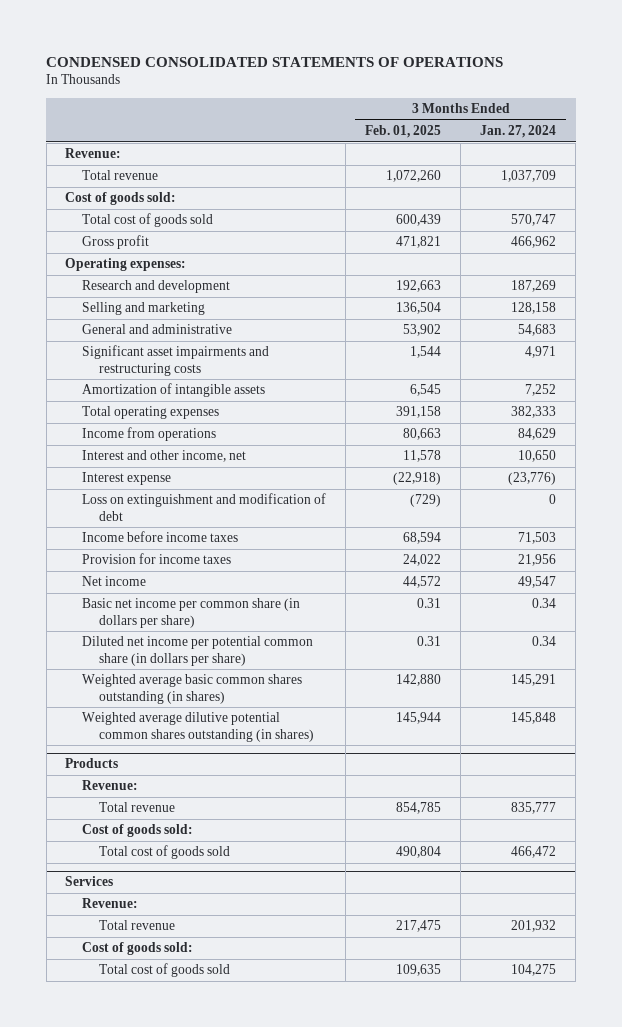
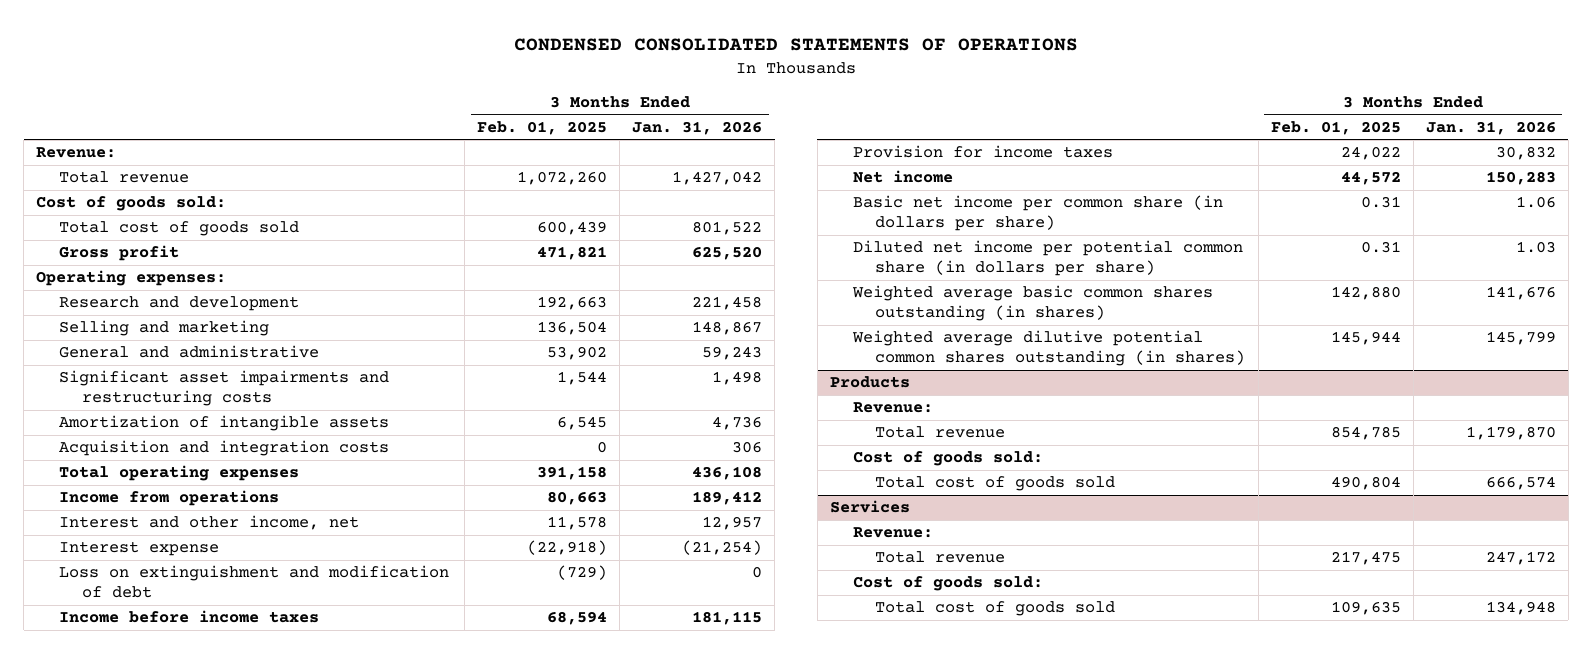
[480,125,557,139] Jan. 27, 2024 -> none
none -> [632,120,763,135] Jan. 31, 2026
none -> [59,440,390,457] Acquisition and integration costs

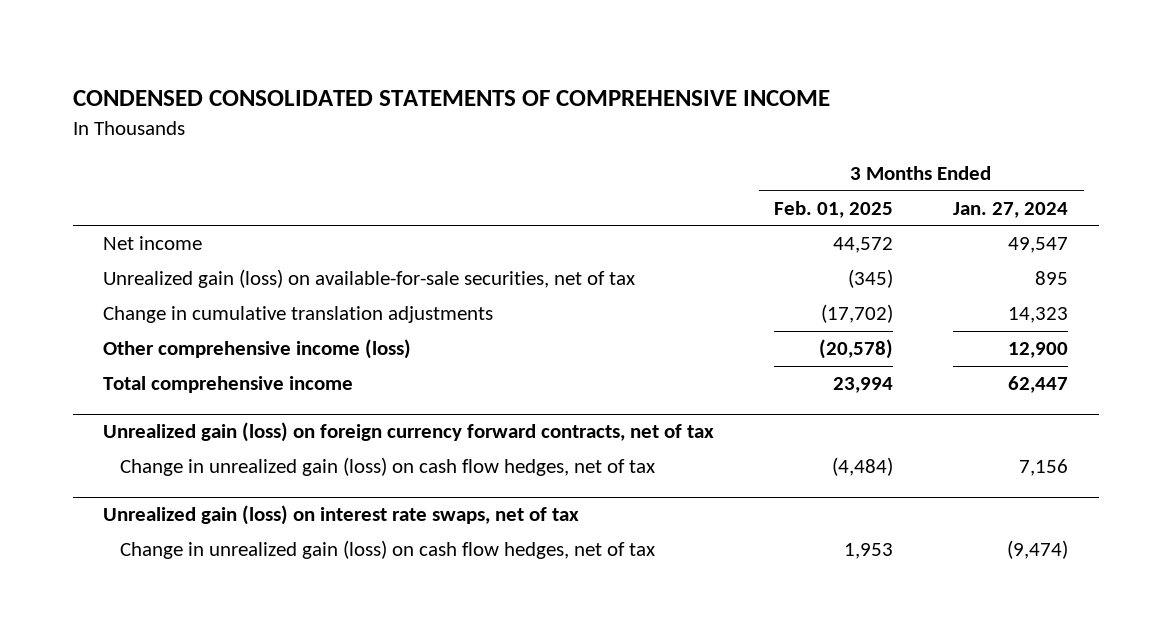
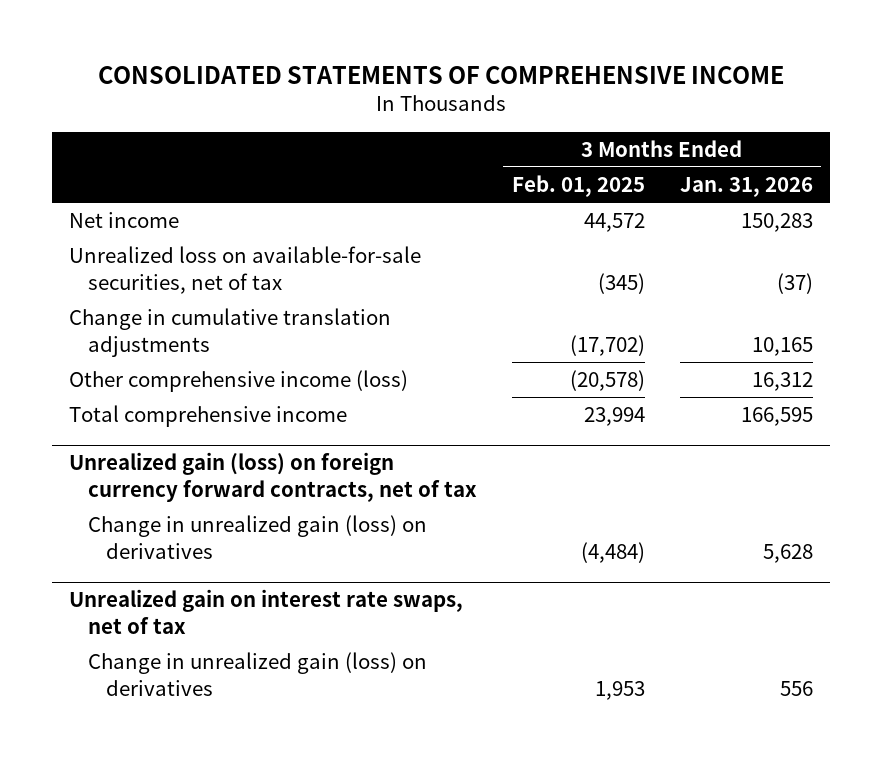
[73,89,831,106] CONDENSED CONSOLIDATED STATEMENTS OF COMPREHENSIVE INCOME -> [98,65,785,84] CONSOLIDATED STATEMENTS OF COMPREHENSIVE INCOME
[953,201,1069,218] Jan. 27, 2024 -> none
none -> [679,176,813,197] Jan. 31, 2026
[103,269,636,289] Unrealized gain (loss) on available-for-sale securities, net of tax -> [69,246,422,294] Unrealized loss on available-for-sale securities, net of tax
[119,457,655,477] Change in unrealized gain (loss) on cash flow hedges, net of tax -> [87,515,427,559] Change in unrealized gain (loss) on derivatives
[103,505,580,526] Unrealized gain (loss) on interest rate swaps, net of tax -> [69,589,464,634] Unrealized gain on interest rate swaps, net of tax
[119,540,655,560] Change in unrealized gain (loss) on cash flow hedges, net of tax -> [87,652,427,696] Change in unrealized gain (loss) on derivatives

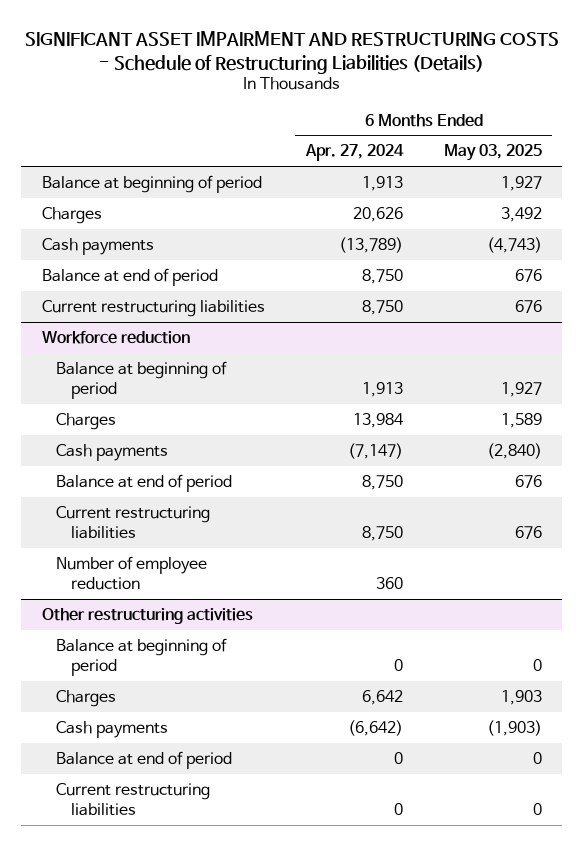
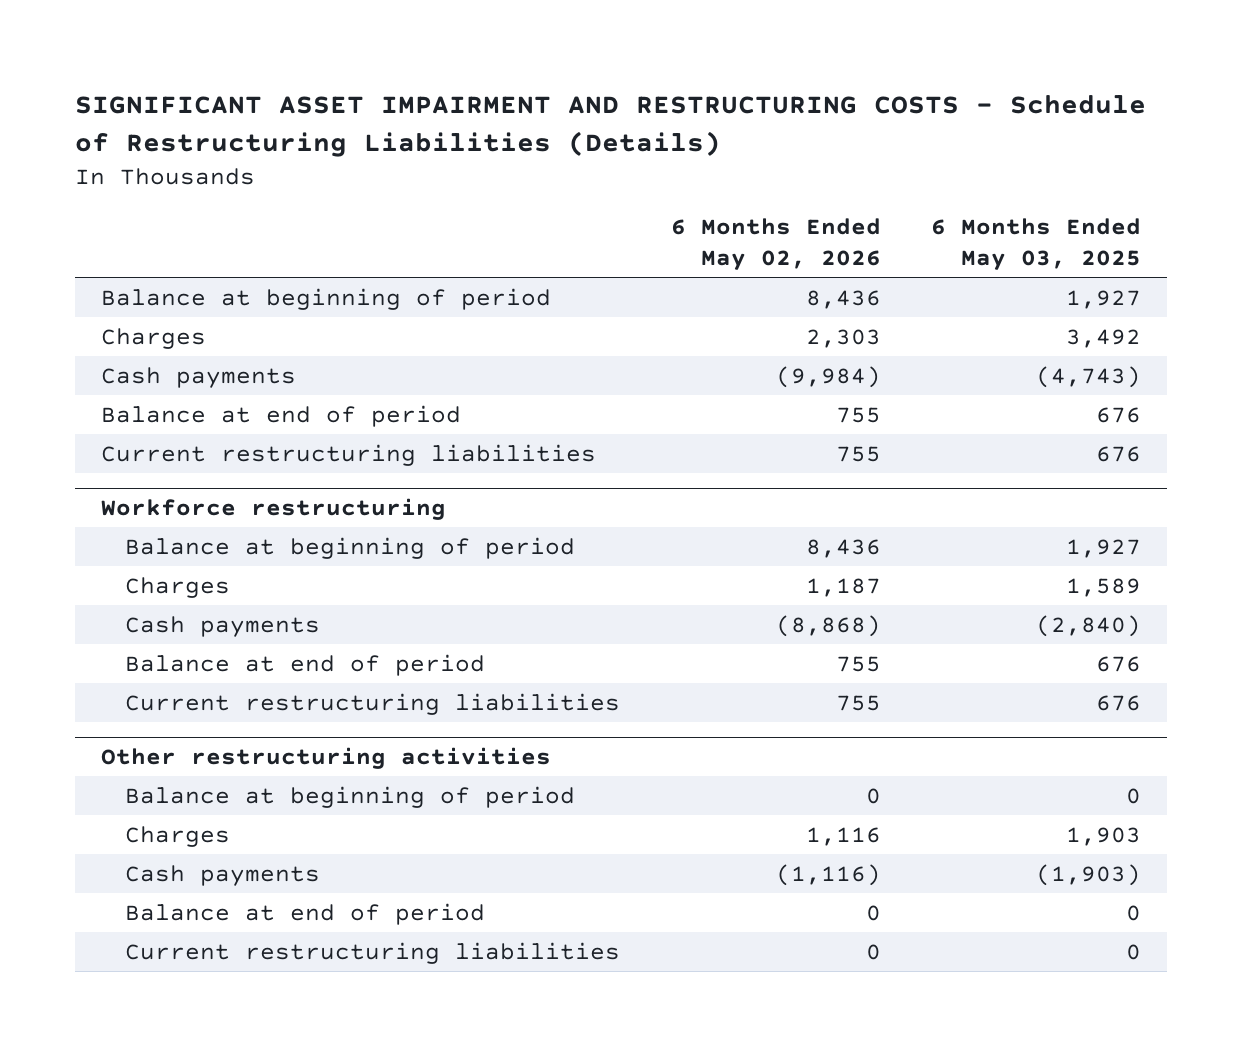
[304,144,404,162] Apr. 27, 2024 -> none
none -> [670,218,881,271] 6 Months Ended May 02, 2026
[41,330,190,344] Workforce reduction -> [100,497,446,520] Workforce restructuring
[56,555,208,590] Number of employee reduction -> none

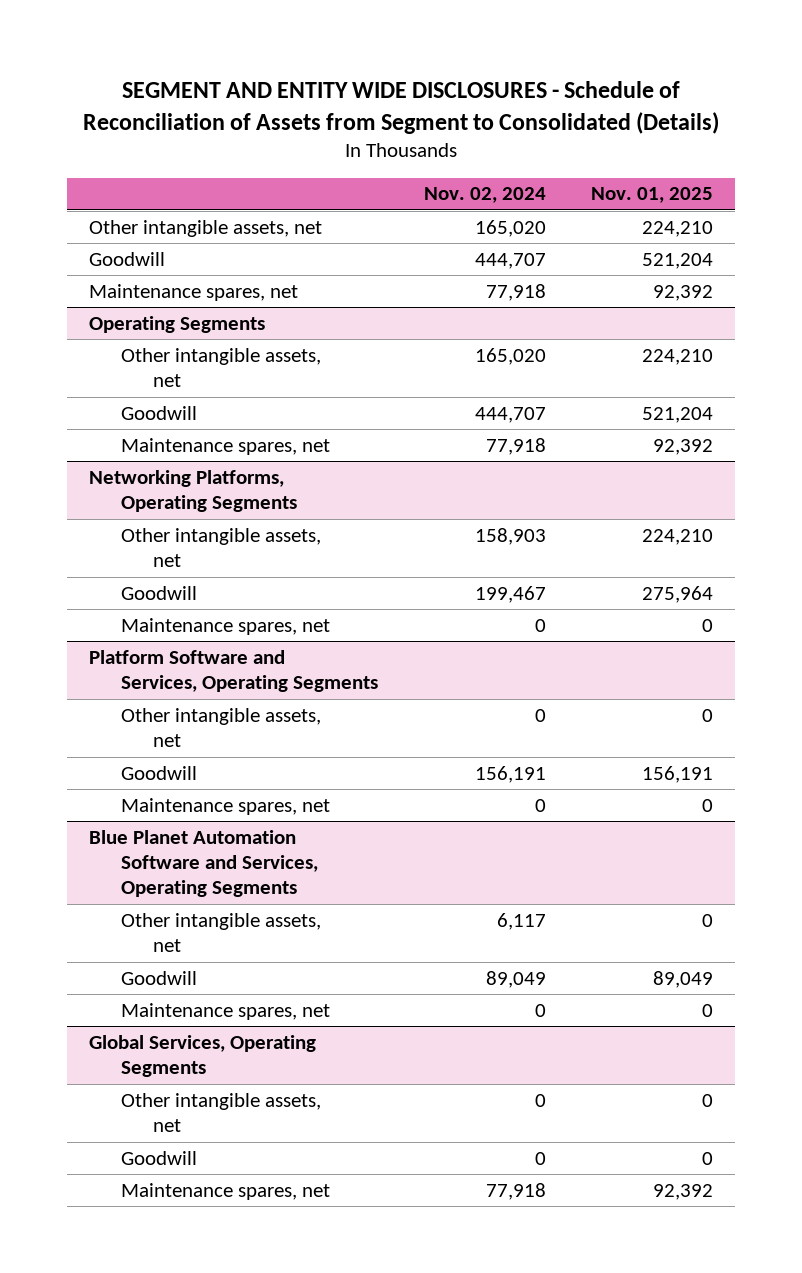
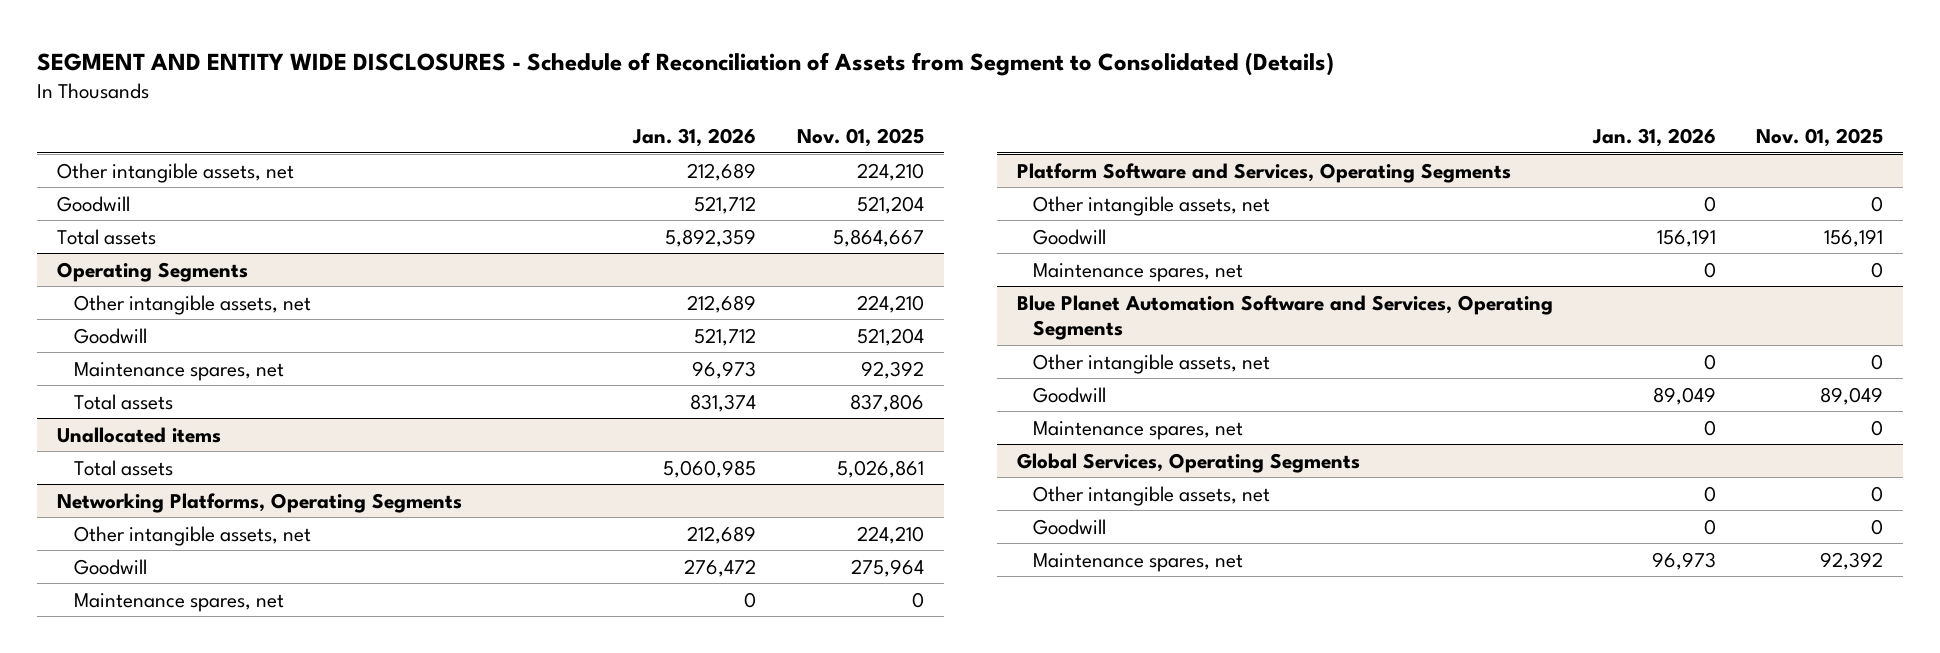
[423,187,546,204] Nov. 02, 2024 -> none
none -> [632,128,757,148] Jan. 31, 2026
[89,283,299,301] Maintenance spares, net -> none
none -> [57,228,157,245] Total assets
none -> [73,393,173,410] Total assets
none -> [57,426,222,443] Unallocated items
none -> [73,459,173,476] Total assets

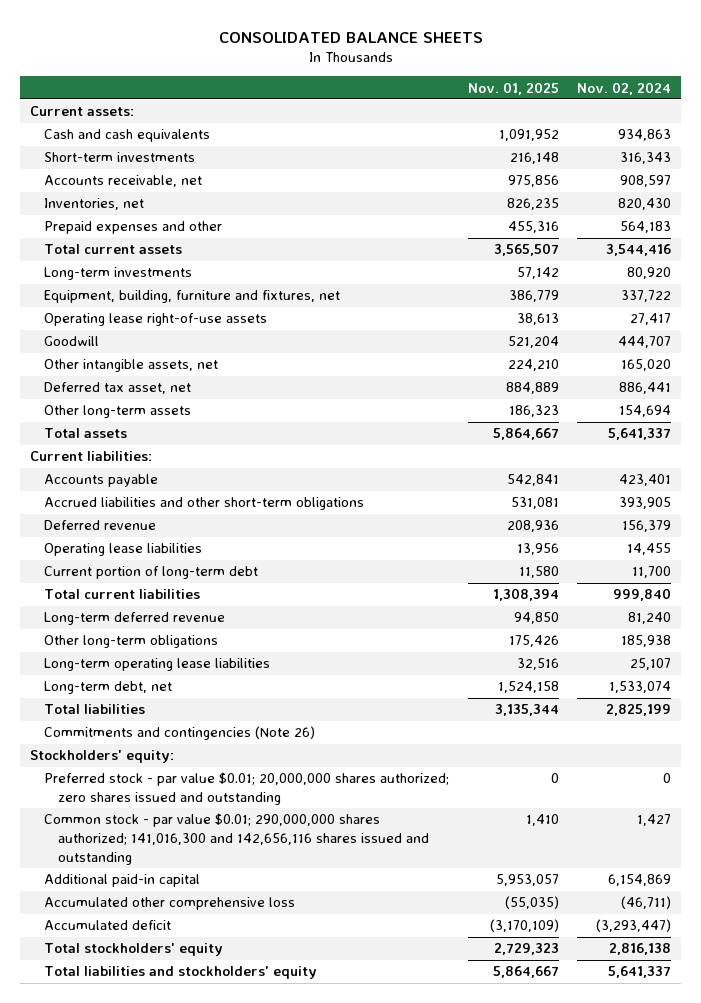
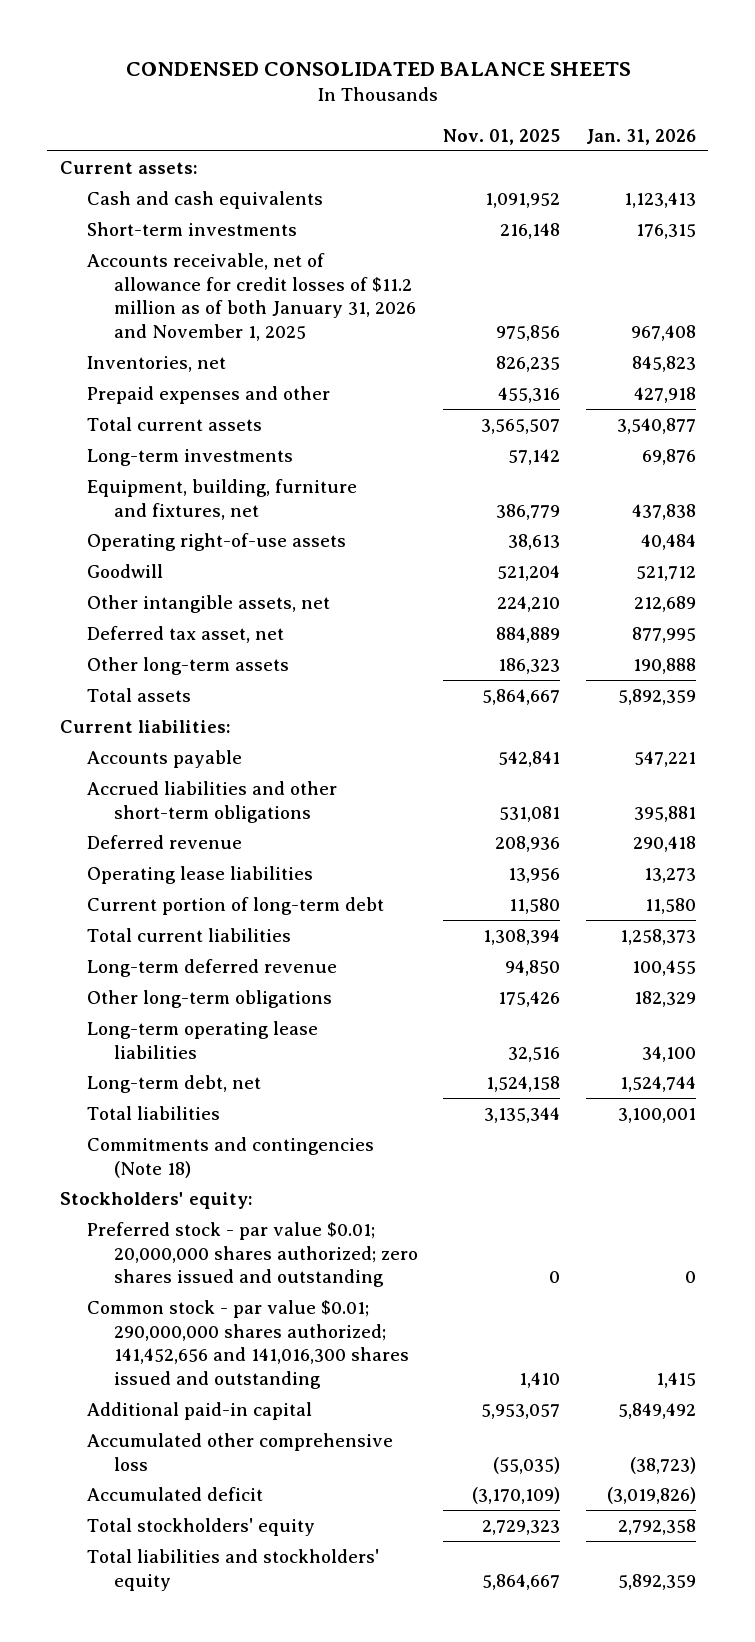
[218,31,483,43] CONSOLIDATED BALANCE SHEETS -> [125,62,631,77] CONDENSED CONSOLIDATED BALANCE SHEETS
[577,81,672,95] Nov. 02, 2024 -> none
none -> [585,128,696,145] Jan. 31, 2026
[43,175,202,188] Accounts receivable, net -> [86,252,416,342] Accounts receivable, net of allowance for credit losses of $11.2 million as of both January 31, 2026 and November 1, 2025
[43,313,267,327] Operating lease right-of-use assets -> [86,532,346,551] Operating right-of-use assets
[43,726,315,741] Commitments and contingencies (Note 26) -> [86,1136,374,1178] Commitments and contingencies (Note 18)
[43,813,429,865] Common stock - par value $0.01; 290,000,000 shares authorized; 141,016,300 and 142,656,116 shares issued and outstanding -> [86,1299,409,1390] Common stock - par value $0.01; 290,000,000 shares authorized; 141,452,656 and 141,016,300 shares issued and outstanding

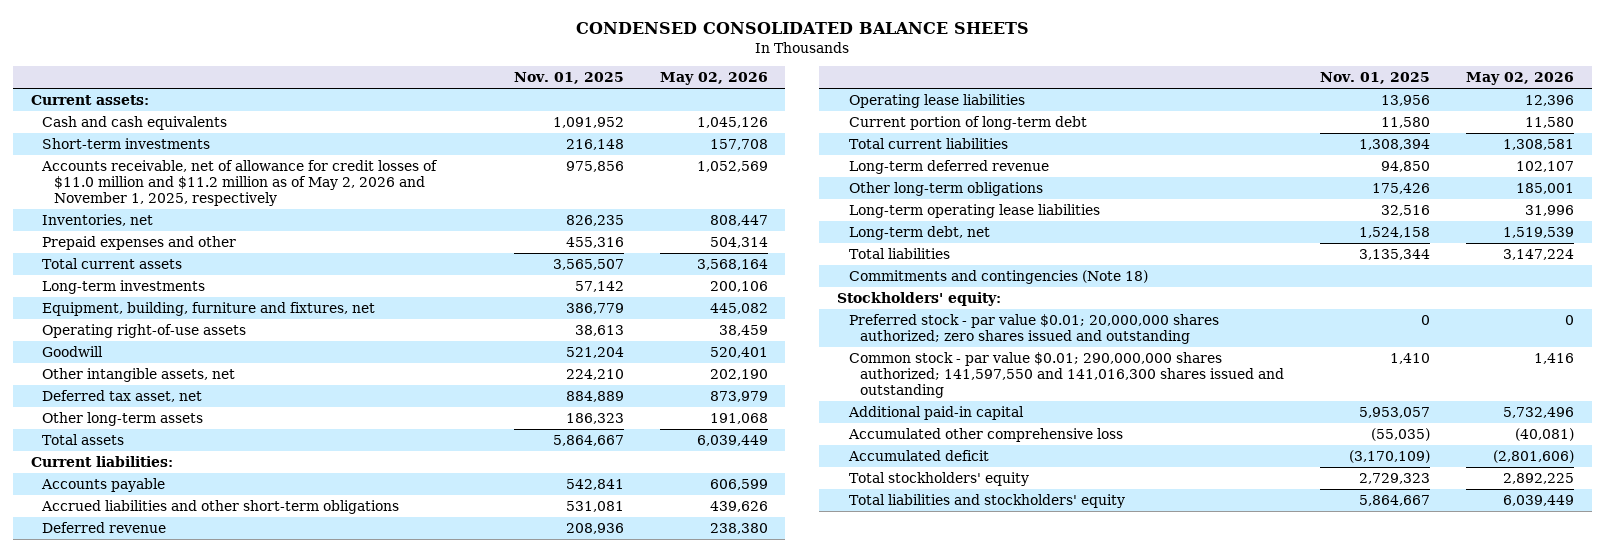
[585,128,696,145] Jan. 31, 2026 -> none
none -> [659,72,768,86] May 02, 2026
[86,252,416,342] Accounts receivable, net of allowance for credit losses of $11.2 million as of both January 31, 2026 and November 1, 2025 -> [41,160,439,206] Accounts receivable, net of allowance for credit losses of $11.0 million and $11.2 million as of May 2, 2026 and November 1, 2025, respectively
[86,1299,409,1390] Common stock - par value $0.01; 290,000,000 shares authorized; 141,452,656 and 141,016,300 shares issued and outstanding -> [848,352,1284,398] Common stock - par value $0.01; 290,000,000 shares authorized; 141,597,550 and 141,016,300 shares issued and outstanding

